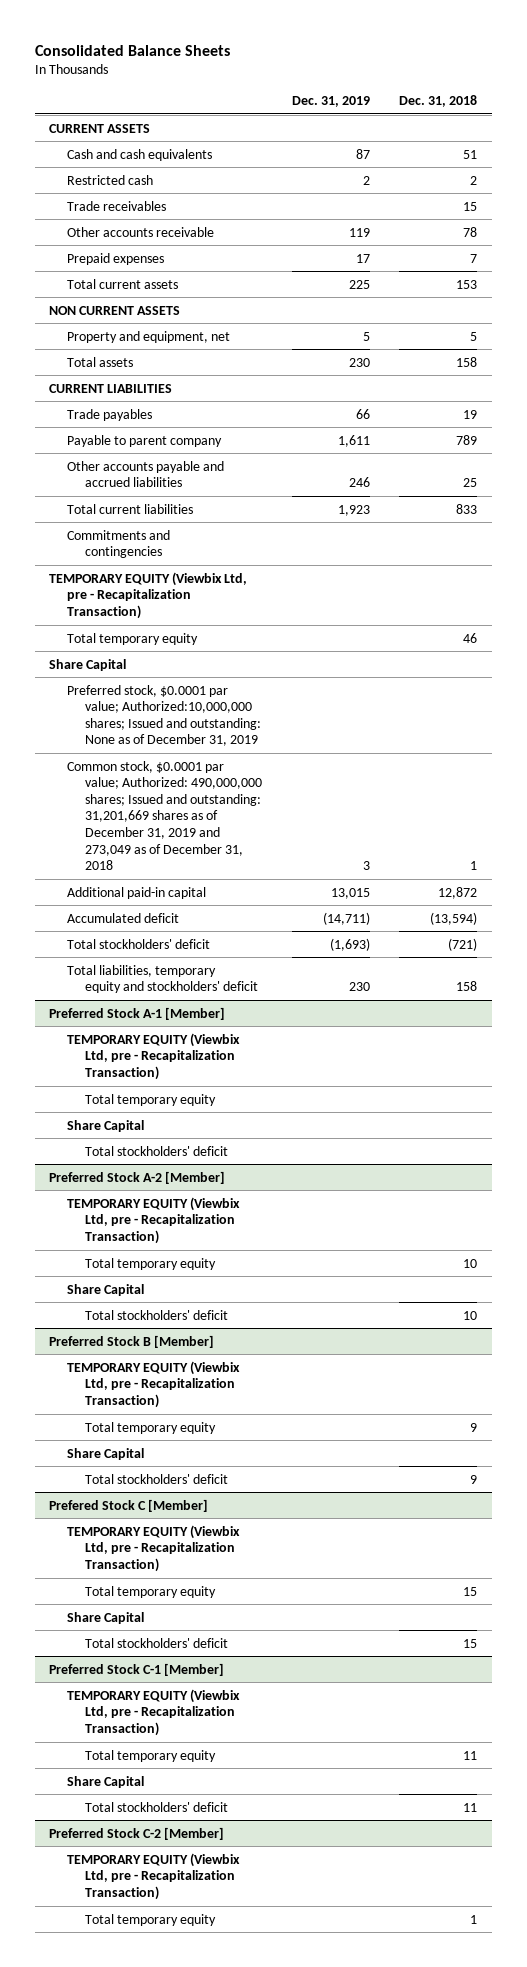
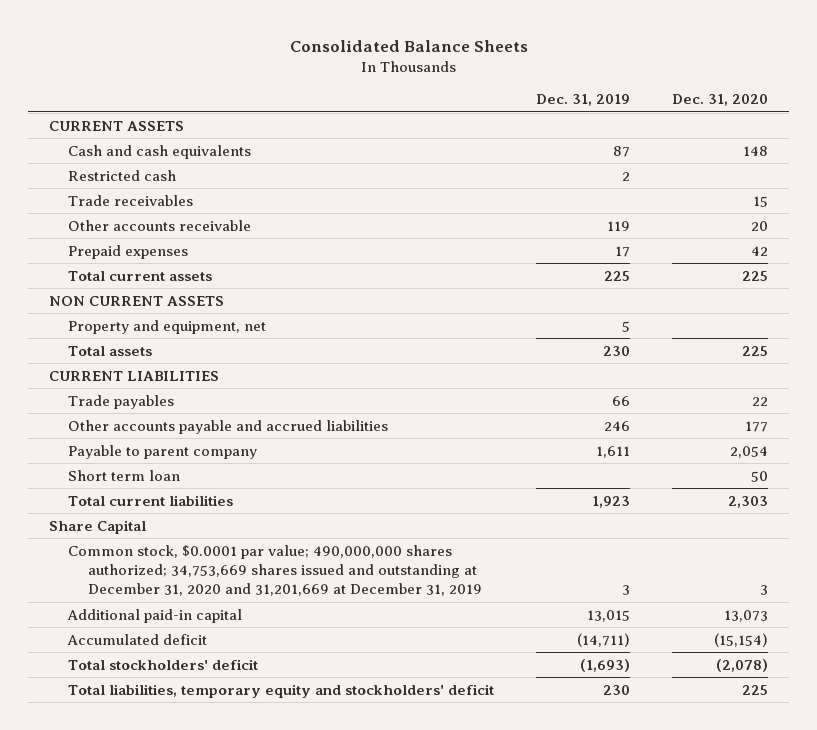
[399,95,478,108] Dec. 31, 2018 -> none
none -> [671,94,768,107] Dec. 31, 2020
[67,434,223,447] Payable to parent company -> [68,444,258,459] Payable to parent company
none -> [68,469,181,481] Short term loan
[67,529,171,559] Commitments and contingencies -> none
[49,571,248,619] TEMPORARY EQUITY (Viewbix Ltd, pre - Recapitalization Transaction) -> none
[67,632,199,645] Total temporary equity -> none
[67,684,262,747] Preferred stock, $0.0001 par value; Authorized:10,000,000 shares; Issued and outstanding: None as of December 31, 2019 -> none
[67,760,263,871] Common stock, $0.0001 par value; Authorized: 490,000,000 shares; Issued and outstanding: 31,201,669 shares as of December 31, 2019 and 273,049 as of December 31, 2018 -> [68,544,482,597] Common stock, $0.0001 par value; 490,000,000 shares authorized; 34,753,669 shares issued and outstanding at December 31, 2020 and 31,201,669 at December 31, 2019
[49,1006,226,1020] Preferred Stock A-1 [Member] -> none
[67,1032,241,1080] TEMPORARY EQUITY (Viewbix Ltd, pre - Recapitalization Transaction) -> none
[85,1093,217,1106] Total temporary equity -> none
[67,1119,145,1132] Share Capital -> none
[85,1145,229,1156] Total stockholders' deficit -> none
[49,1170,226,1184] Preferred Stock A-2 [Member] -> none
[67,1196,241,1244] TEMPORARY EQUITY (Viewbix Ltd, pre - Recapitalization Transaction) -> none
[85,1257,217,1270] Total temporary equity -> none
[67,1283,145,1296] Share Capital -> none
[85,1309,229,1320] Total stockholders' deficit -> none
[49,1334,215,1348] Preferred Stock B [Member] -> none
[67,1360,241,1408] TEMPORARY EQUITY (Viewbix Ltd, pre - Recapitalization Transaction) -> none
[85,1421,217,1434] Total temporary equity -> none
[67,1447,145,1460] Share Capital -> none
[85,1473,229,1484] Total stockholders' deficit -> none
[49,1498,209,1512] Prefered Stock C [Member] -> none
[67,1524,241,1572] TEMPORARY EQUITY (Viewbix Ltd, pre - Recapitalization Transaction) -> none
[85,1585,217,1598] Total temporary equity -> none
[67,1611,145,1624] Share Capital -> none
[85,1637,229,1648] Total stockholders' deficit -> none
[49,1662,225,1676] Preferred Stock C-1 [Member] -> none
[67,1688,241,1736] TEMPORARY EQUITY (Viewbix Ltd, pre - Recapitalization Transaction) -> none
[85,1749,217,1762] Total temporary equity -> none
[67,1775,145,1788] Share Capital -> none
[85,1801,229,1812] Total stockholders' deficit -> none
[49,1826,225,1840] Preferred Stock C-2 [Member] -> none
[67,1852,241,1900] TEMPORARY EQUITY (Viewbix Ltd, pre - Recapitalization Transaction) -> none
[85,1913,217,1926] Total temporary equity -> none

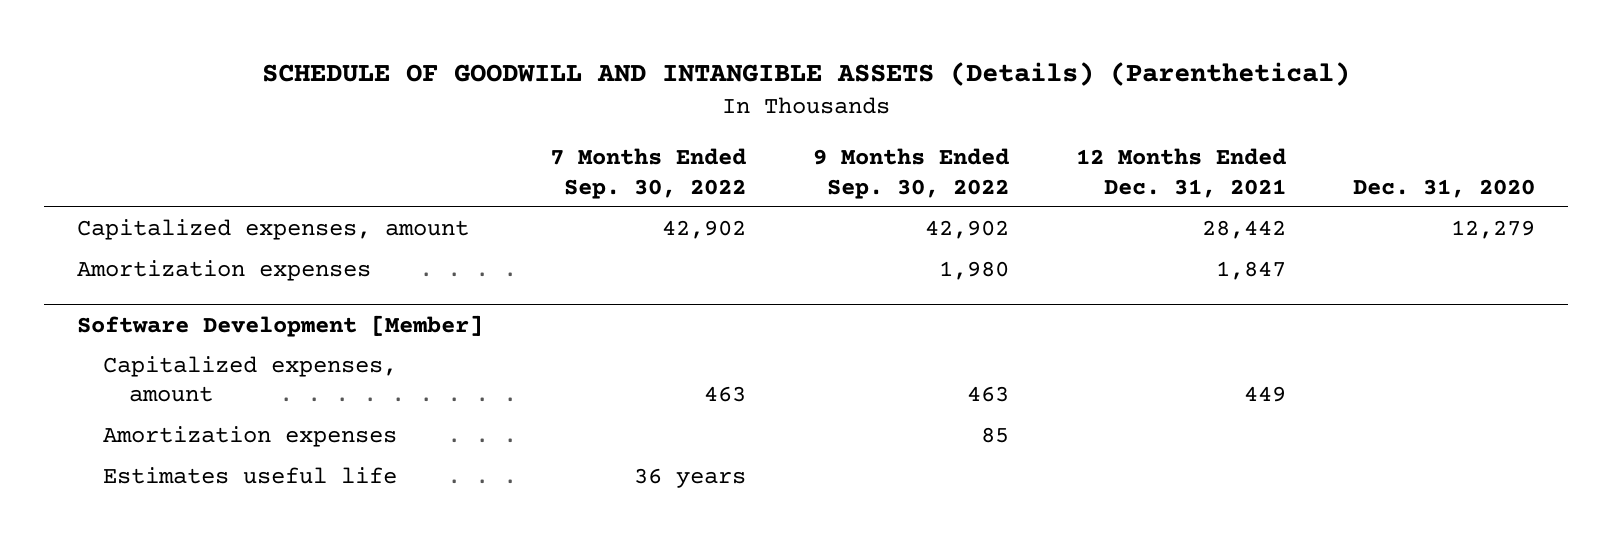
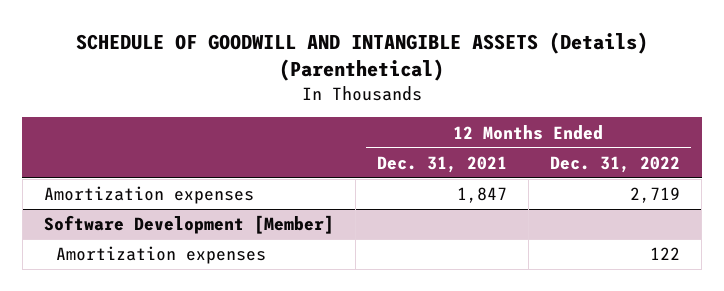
[550,148,747,199] 7 Months Ended Sep. 30, 2022 -> none
[812,148,1009,199] 9 Months Ended Sep. 30, 2022 -> none
[1352,178,1535,198] Dec. 31, 2020 -> none
none -> [550,155,681,173] Dec. 31, 2022
[77,219,470,241] Capitalized expenses, amount -> none
[103,356,398,403] Capitalized expenses, amount -> none
[103,467,398,485] Estimates useful life -> none

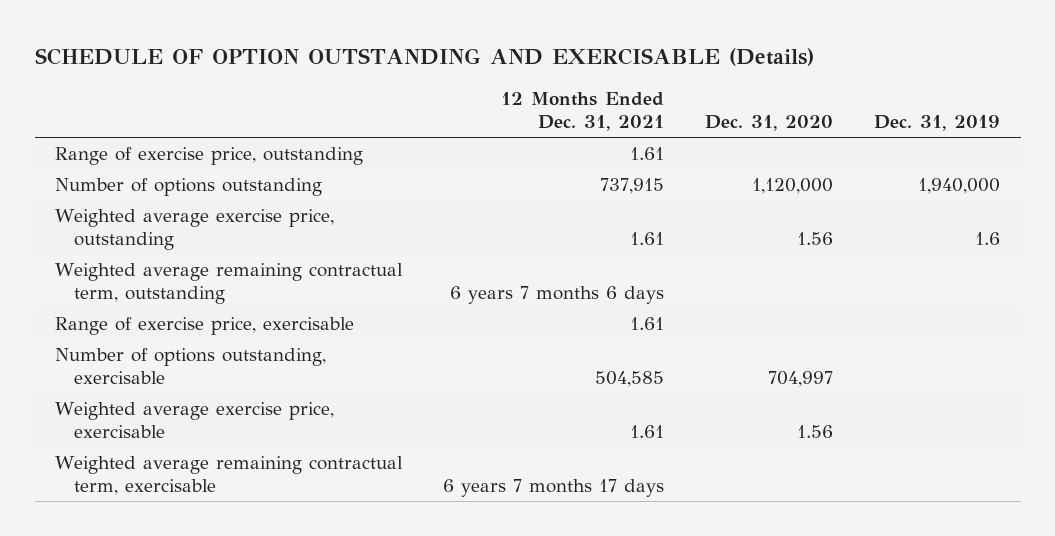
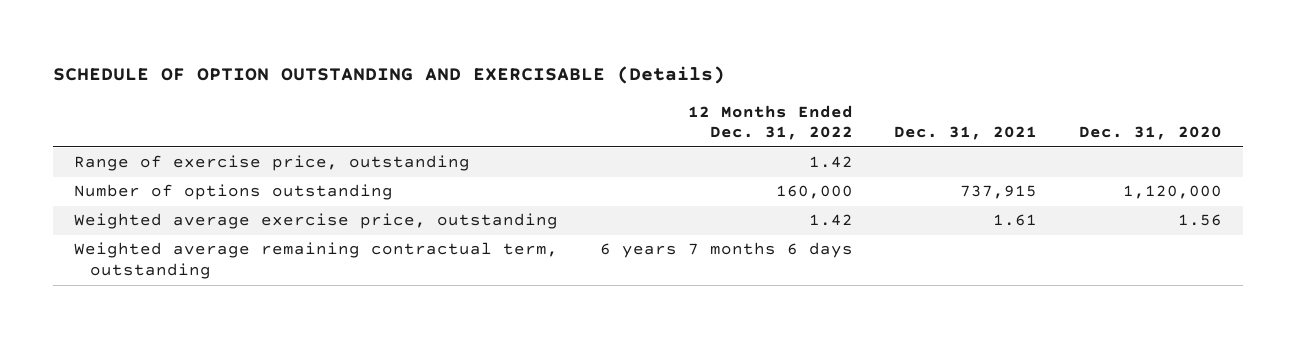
[501,92,665,132] 12 Months Ended Dec. 31, 2021 -> none
[874,115,1001,132] Dec. 31, 2019 -> none
none -> [687,104,853,141] 12 Months Ended Dec. 31, 2022
none -> [894,126,1038,141] Dec. 31, 2021
[55,316,355,335] Range of exercise price, exercisable -> none
[55,347,327,385] Number of options outstanding, exercisable -> none
[55,401,335,439] Weighted average exercise price, exercisable -> none
[55,455,404,496] Weighted average remaining contractual term, exercisable -> none

